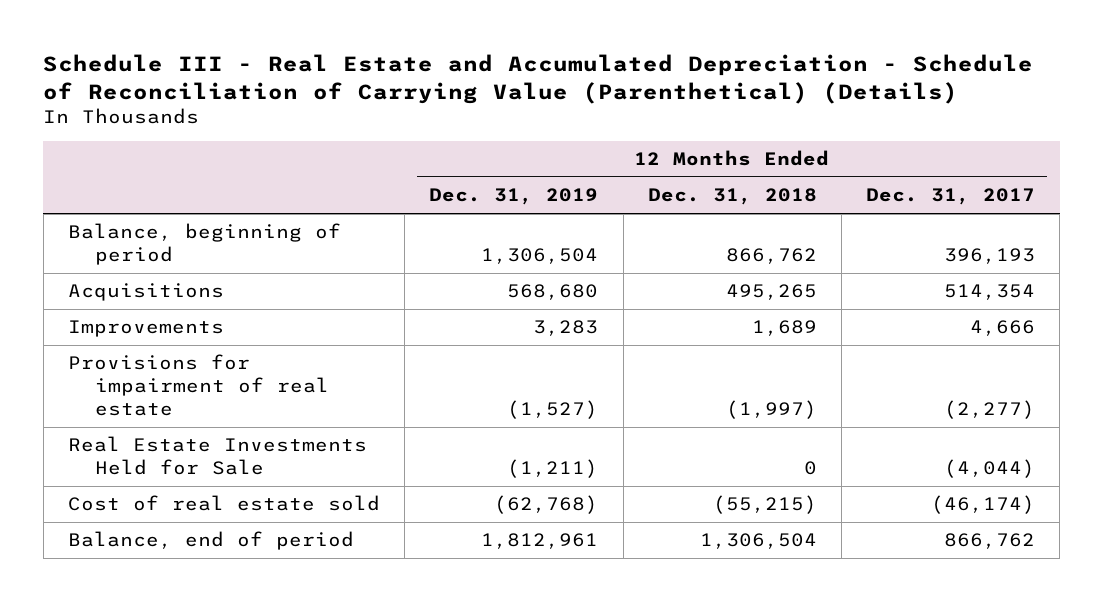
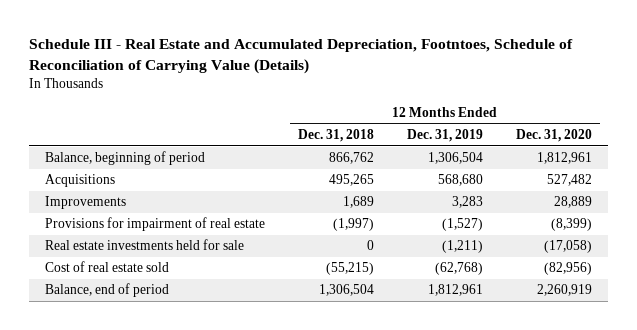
[43,54,1034,104] Schedule III - Real Estate and Accumulated Depreciation - Schedule of Reconciliation of Carrying Value (Parenthetical) (Details) -> [28,39,573,75] Schedule III - Real Estate and Accumulated Depreciation, Footntoes, Schedule of Reconciliation of Carrying Value (Details)
[865,188,1035,206] Dec. 31, 2017 -> none
none -> [516,129,593,143] Dec. 31, 2020
[68,436,368,476] Real Estate Investments Held for Sale -> [45,239,245,251] Real estate investments held for sale

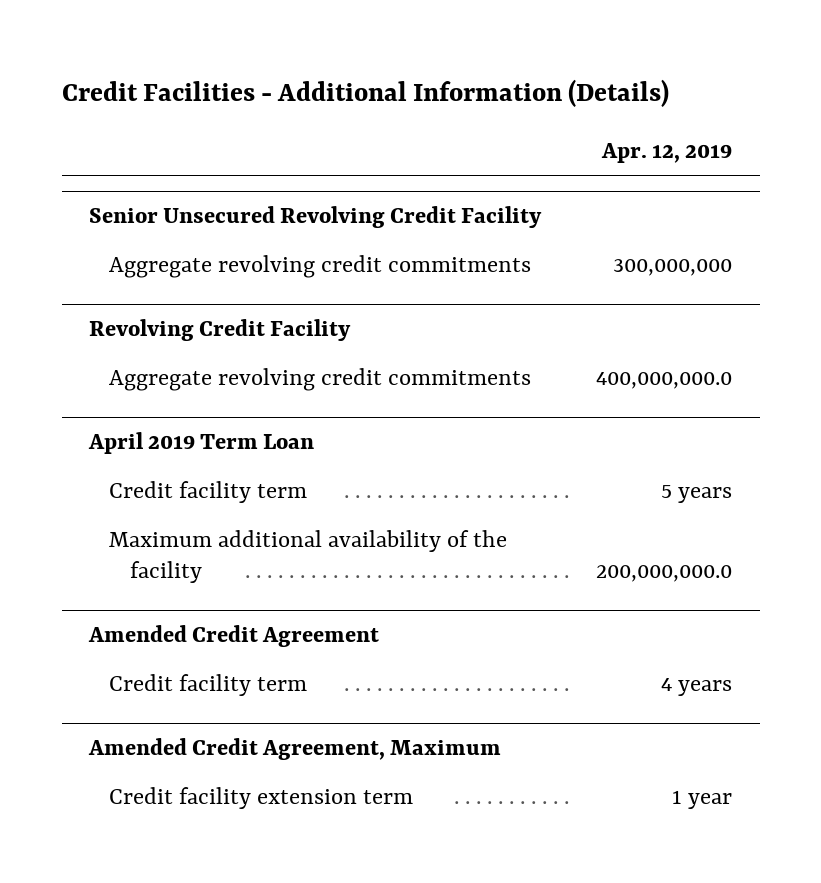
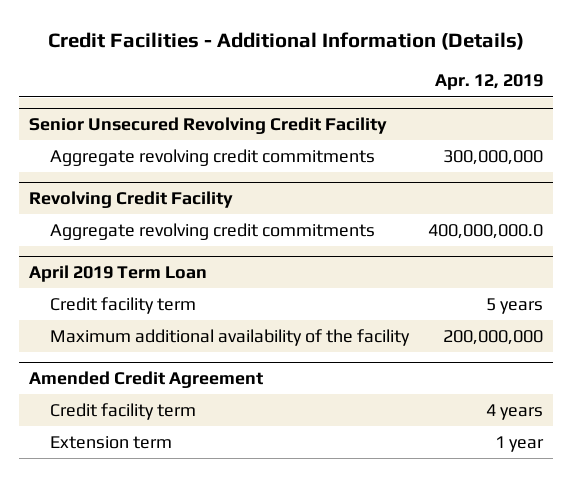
[596,564,733,582] 200,000,000.0 -> [443,329,544,345] 200,000,000
[88,738,502,761] Amended Credit Agreement, Maximum -> none
[109,786,414,809] Credit facility extension term -> [49,435,172,449] Extension term

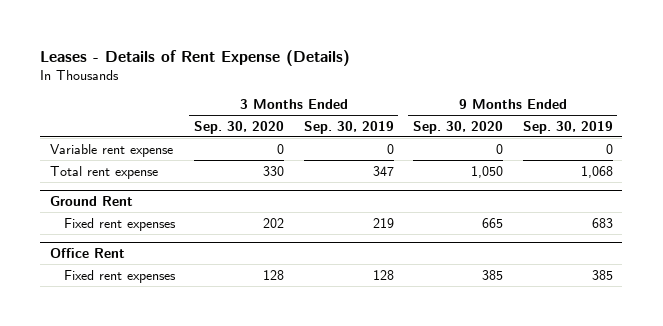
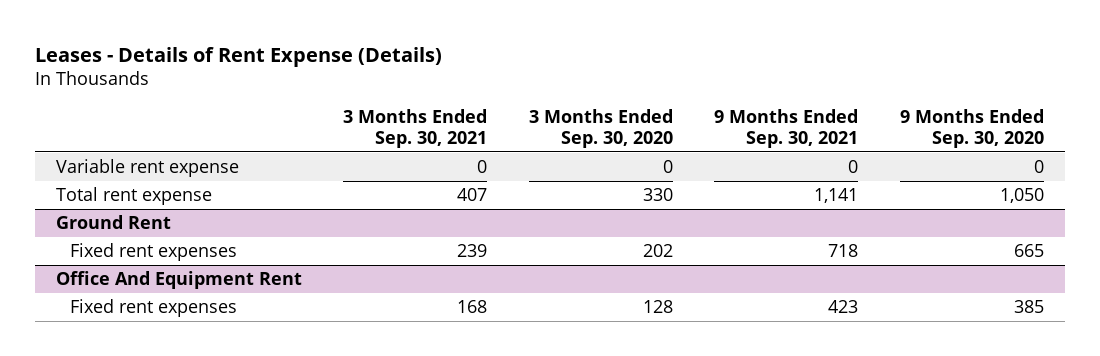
[303,120,394,134] Sep. 30, 2019 -> none
[522,120,613,134] Sep. 30, 2019 -> none
none -> [343,109,488,148] 3 Months Ended Sep. 30, 2021
none -> [714,109,859,148] 9 Months Ended Sep. 30, 2021
[49,248,125,259] Office Rent -> [55,271,302,290] Office And Equipment Rent

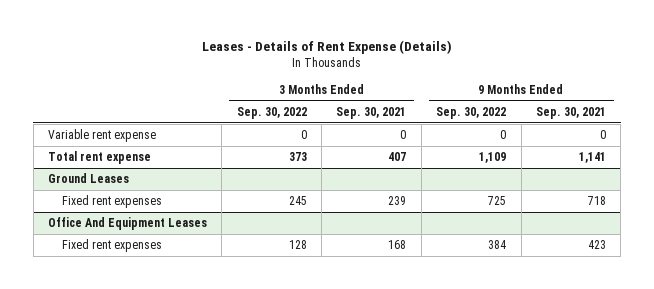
[528,109,673,148] 3 Months Ended Sep. 30, 2020 -> none
[899,109,1044,148] 9 Months Ended Sep. 30, 2020 -> none
none -> [236,106,307,119] Sep. 30, 2022
none -> [436,106,507,119] Sep. 30, 2022
[55,215,171,230] Ground Rent -> [47,173,129,184] Ground Leases
[55,271,302,290] Office And Equipment Rent -> [47,217,207,231] Office And Equipment Leases

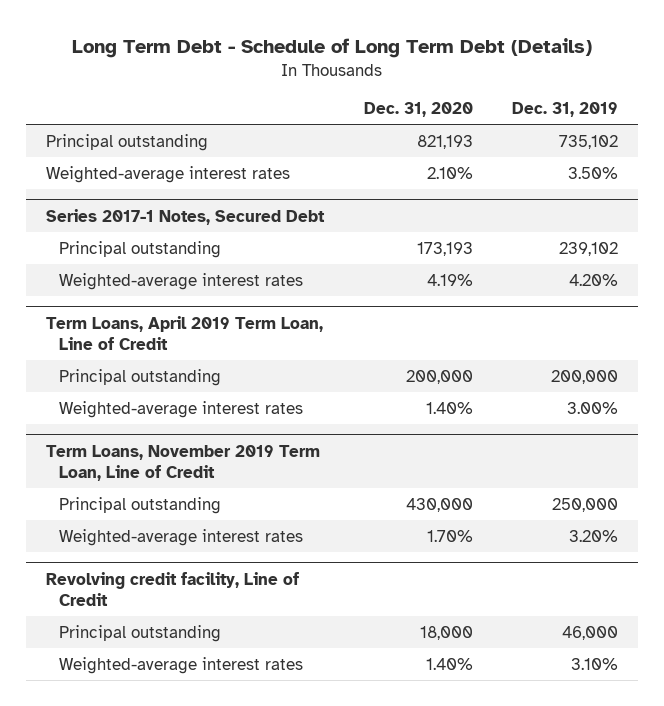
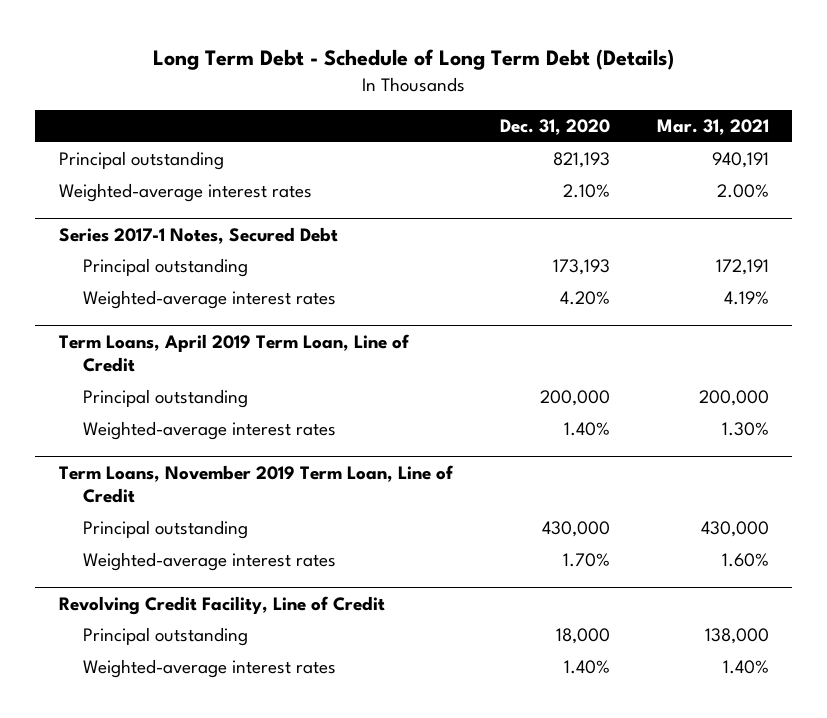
[511,102,618,118] Dec. 31, 2019 -> none
none -> [656,119,769,136] Mar. 31, 2021
[426,273,473,286] 4.19% -> [559,291,610,306] 4.20%
[46,571,300,607] Revolving credit facility, Line of Credit -> [58,595,385,615] Revolving Credit Facility, Line of Credit

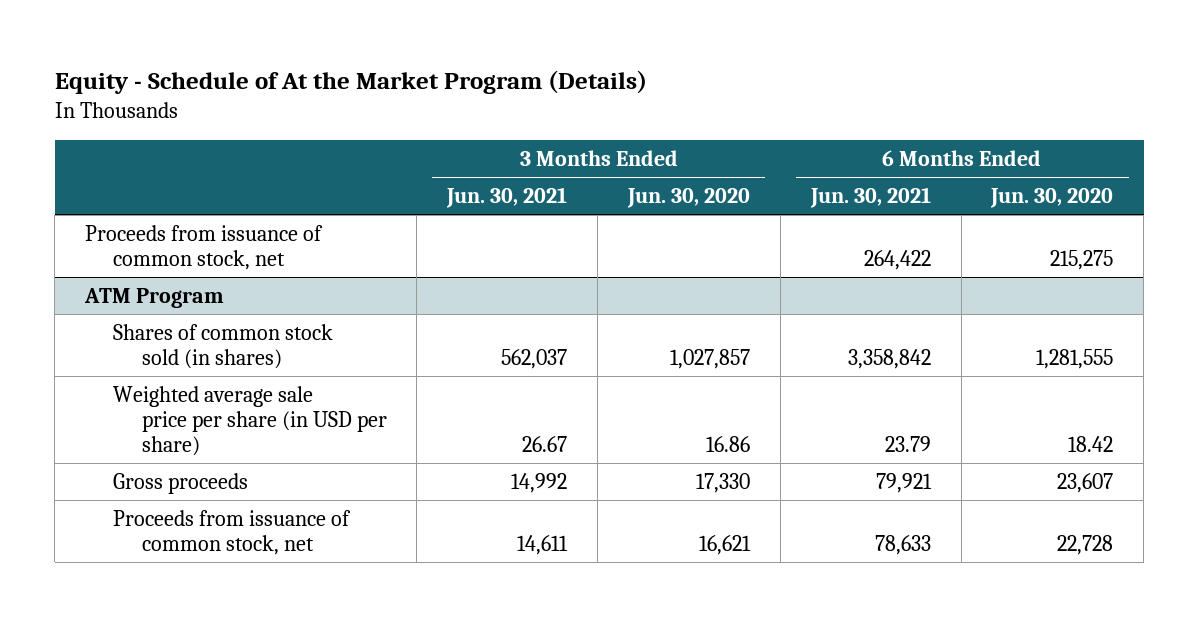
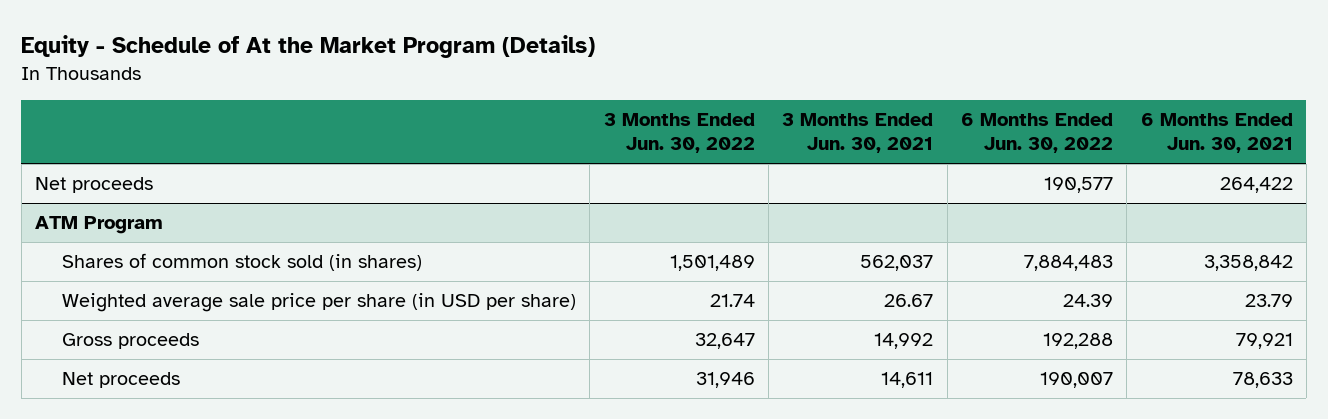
[627,188,751,209] Jun. 30, 2020 -> none
[990,188,1114,209] Jun. 30, 2020 -> none
none -> [603,113,755,154] 3 Months Ended Jun. 30, 2022
none -> [960,113,1113,154] 6 Months Ended Jun. 30, 2022
[85,225,324,271] Proceeds from issuance of common stock, net -> [35,177,154,194] Net proceeds
[113,510,352,556] Proceeds from issuance of common stock, net -> [61,372,180,389] Net proceeds

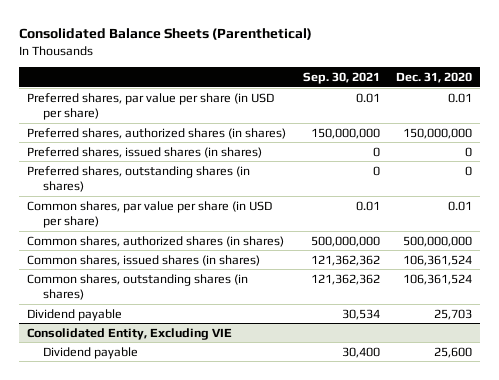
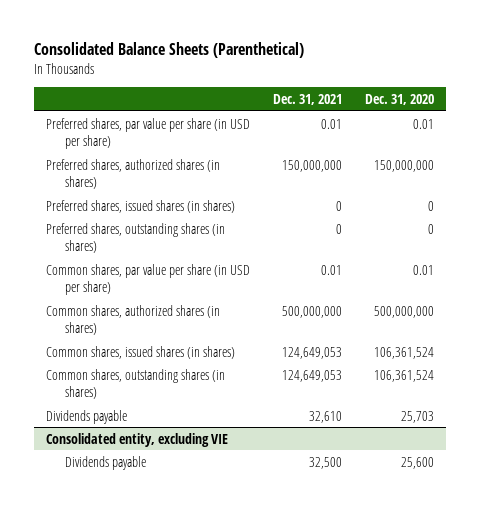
[302,72,380,85] Sep. 30, 2021 -> none
none -> [272,94,342,106] Dec. 31, 2021
[27,308,123,321] Dividend payable -> [45,409,127,424] Dividends payable
[27,327,233,340] Consolidated Entity, Excluding VIE -> [45,432,228,447] Consolidated entity, excluding VIE
[43,346,139,359] Dividend payable -> [65,455,147,470] Dividends payable

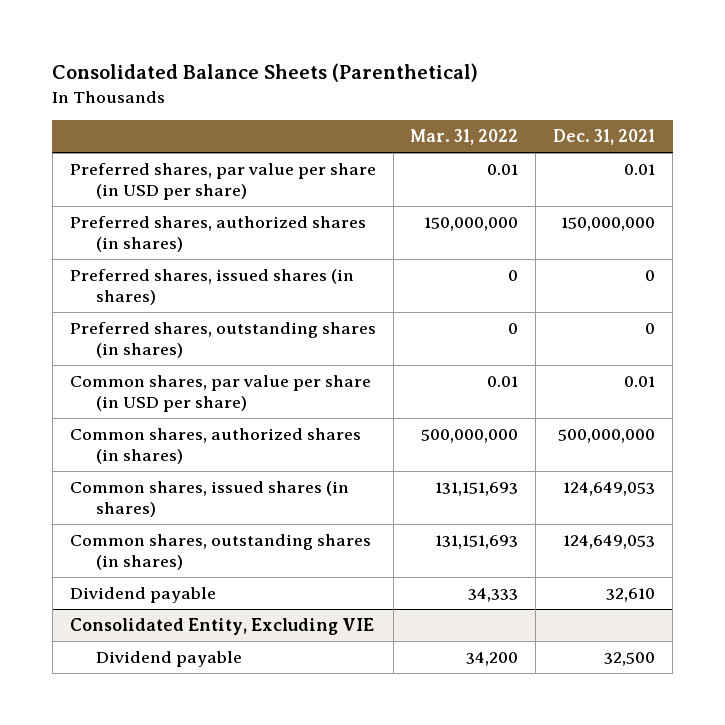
[365,94,435,106] Dec. 31, 2020 -> none
none -> [410,129,519,146] Mar. 31, 2022
[45,409,127,424] Dividends payable -> [69,587,216,604] Dividend payable
[45,432,228,447] Consolidated entity, excluding VIE -> [69,618,374,636] Consolidated Entity, Excluding VIE
[65,455,147,470] Dividends payable -> [96,651,243,668] Dividend payable

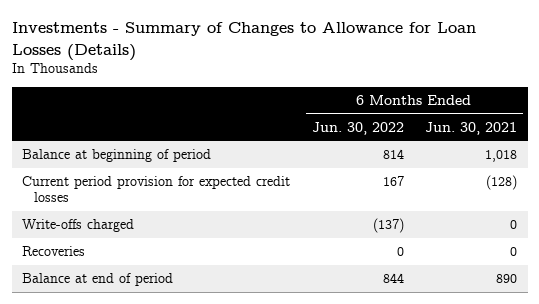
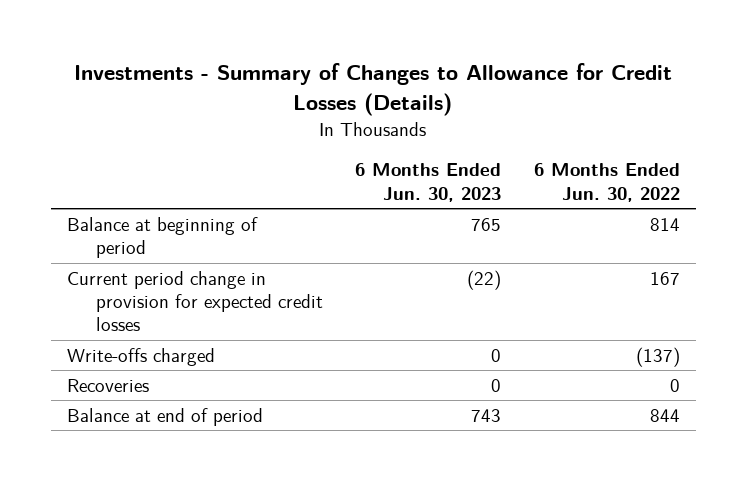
[11,22,476,61] Investments - Summary of Changes to Allowance for Loan Losses (Details) -> [74,63,673,116] Investments - Summary of Changes to Allowance for Credit Losses (Details)
[425,121,518,135] Jun. 30, 2021 -> none
none -> [355,163,502,202] 6 Months Ended Jun. 30, 2023
[22,176,291,203] Current period provision for expected credit losses -> [67,270,323,332] Current period change in provision for expected credit losses

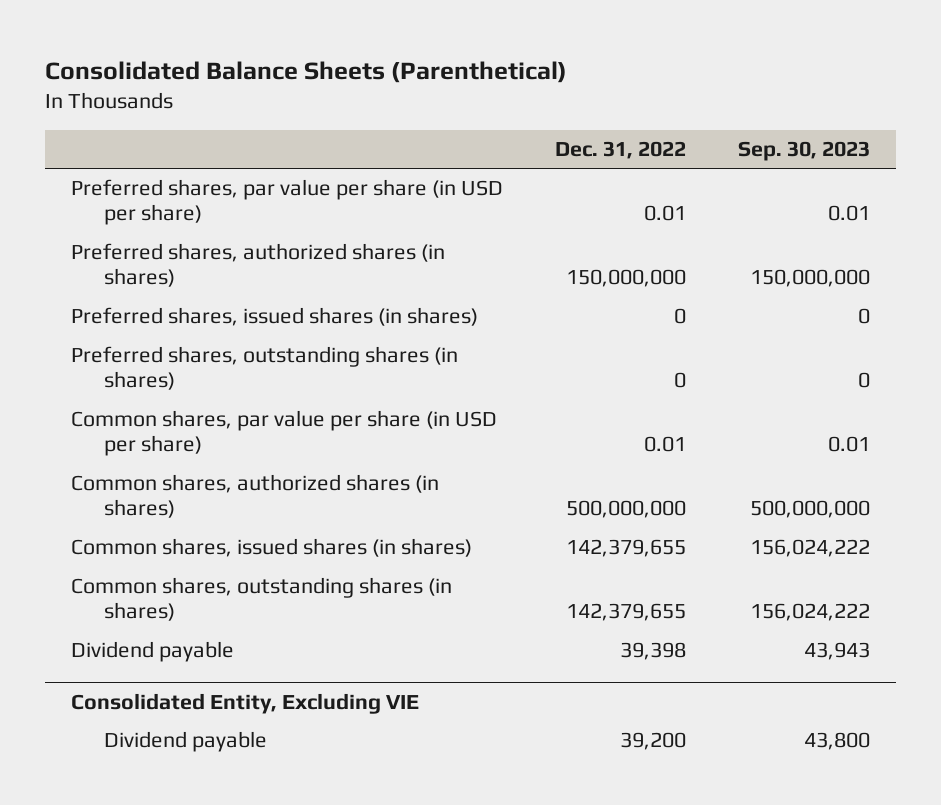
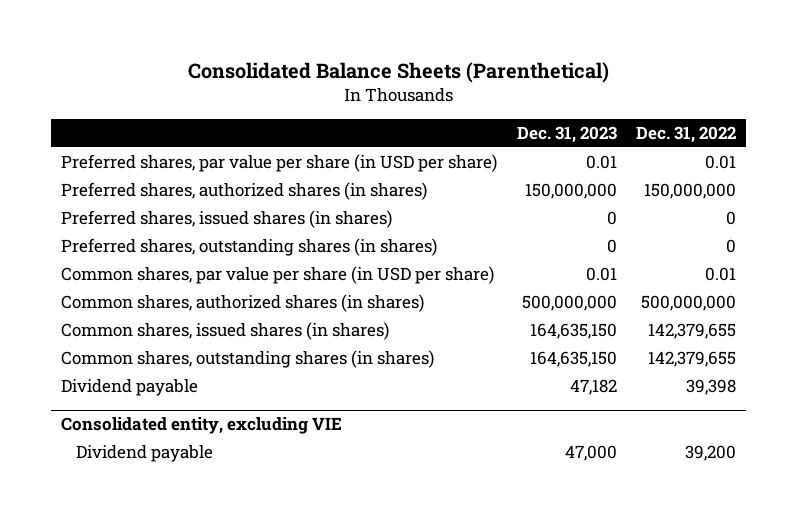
[737,140,870,161] Sep. 30, 2023 -> none
none -> [516,125,617,143] Dec. 31, 2023
[71,692,420,714] Consolidated Entity, Excluding VIE -> [61,417,343,435] Consolidated entity, excluding VIE

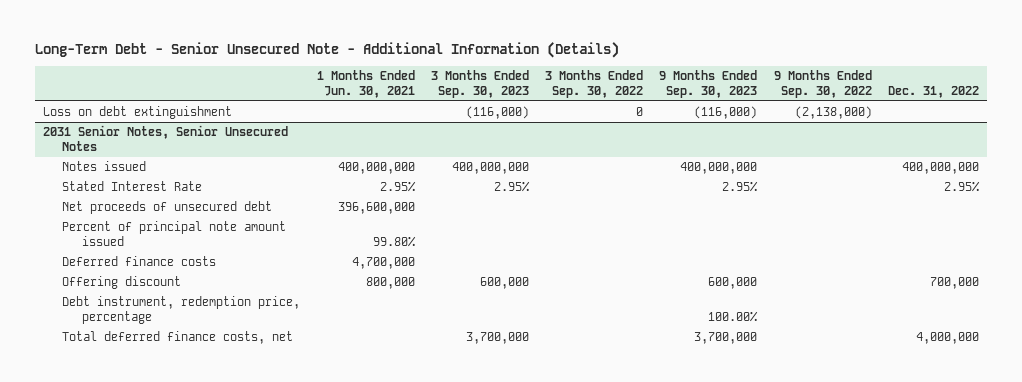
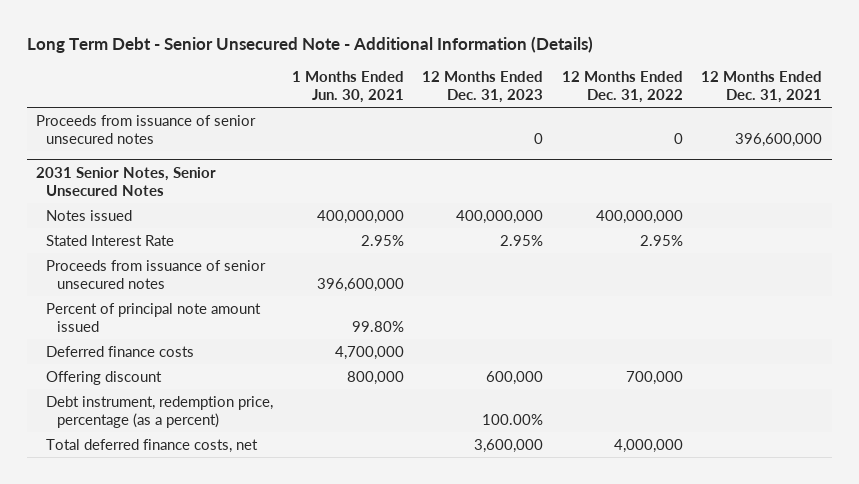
[34,41,619,58] Long-Term Debt - Senior Unsecured Note - Additional Information (Details) -> [27,35,594,53] Long Term Debt - Senior Unsecured Note - Additional Information (Details)
[430,70,529,98] 3 Months Ended Sep. 30, 2023 -> none
[545,70,644,98] 3 Months Ended Sep. 30, 2022 -> none
[659,70,758,98] 9 Months Ended Sep. 30, 2023 -> none
[773,70,872,98] 9 Months Ended Sep. 30, 2022 -> none
[888,85,980,98] Dec. 31, 2022 -> none
none -> [422,70,544,103] 12 Months Ended Dec. 31, 2023
none -> [561,70,683,103] 12 Months Ended Dec. 31, 2022
none -> [701,70,823,103] 12 Months Ended Dec. 31, 2021
[43,106,233,120] Loss on debt extinguishment -> none
none -> [36,114,257,144] Proceeds from issuance of senior unsecured notes
[62,201,273,215] Net proceeds of unsecured debt -> [46,259,267,289] Proceeds from issuance of senior unsecured notes
[62,296,301,325] Debt instrument, redemption price, percentage -> [46,395,274,428] Debt instrument, redemption price, percentage (as a percent)

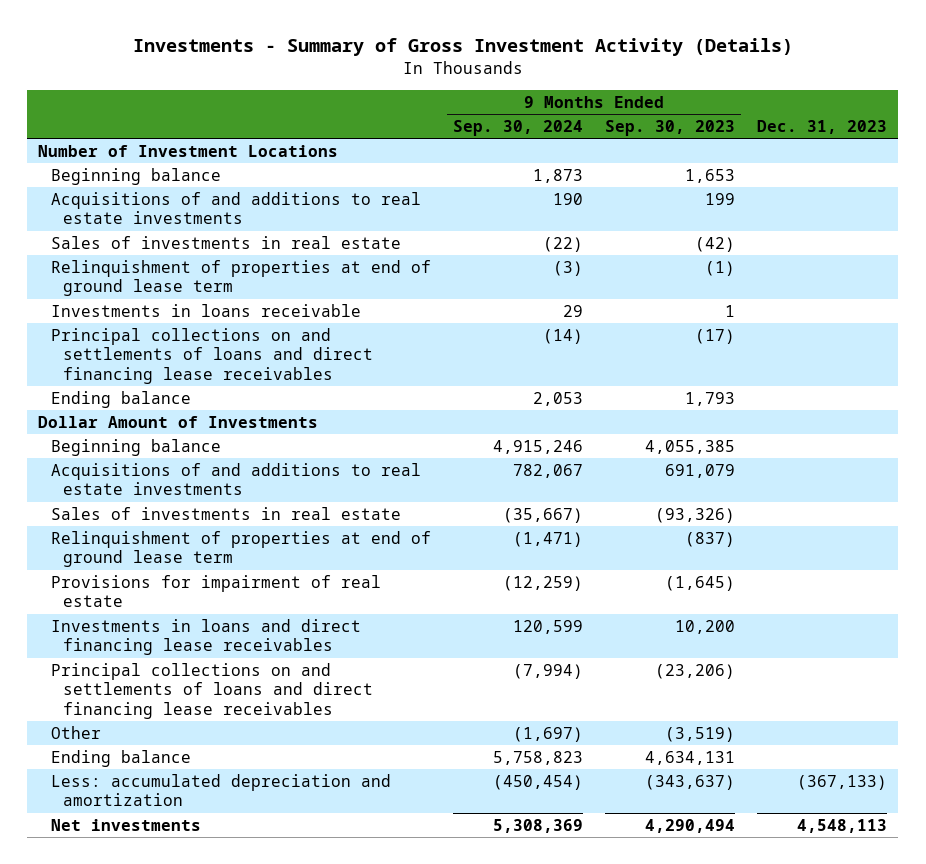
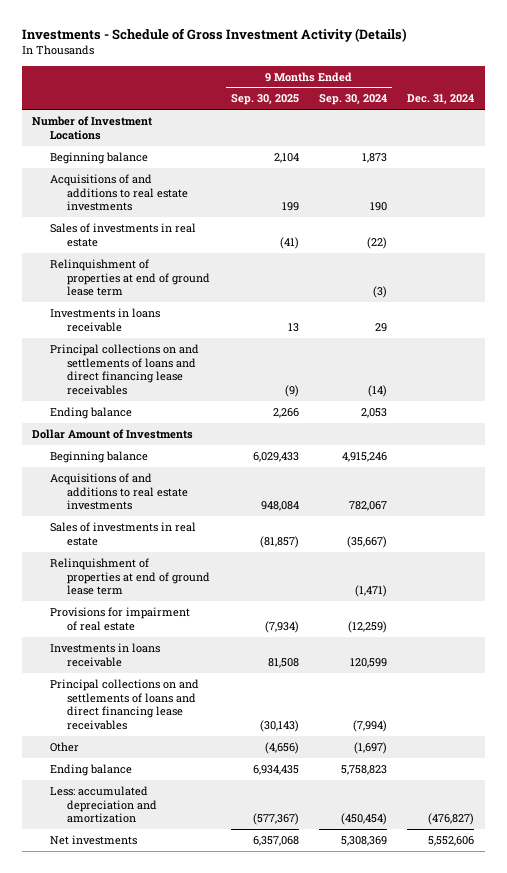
[132,38,793,57] Investments - Summary of Gross Investment Activity (Details) -> [22,28,408,43] Investments - Schedule of Gross Investment Activity (Details)
[605,119,736,136] Sep. 30, 2023 -> none
[757,119,888,134] Dec. 31, 2023 -> none
none -> [230,94,299,106] Sep. 30, 2025
none -> [407,94,475,105] Dec. 31, 2024
[50,618,361,656] Investments in loans and direct financing lease receivables -> [49,642,160,667] Investments in loans receivable

